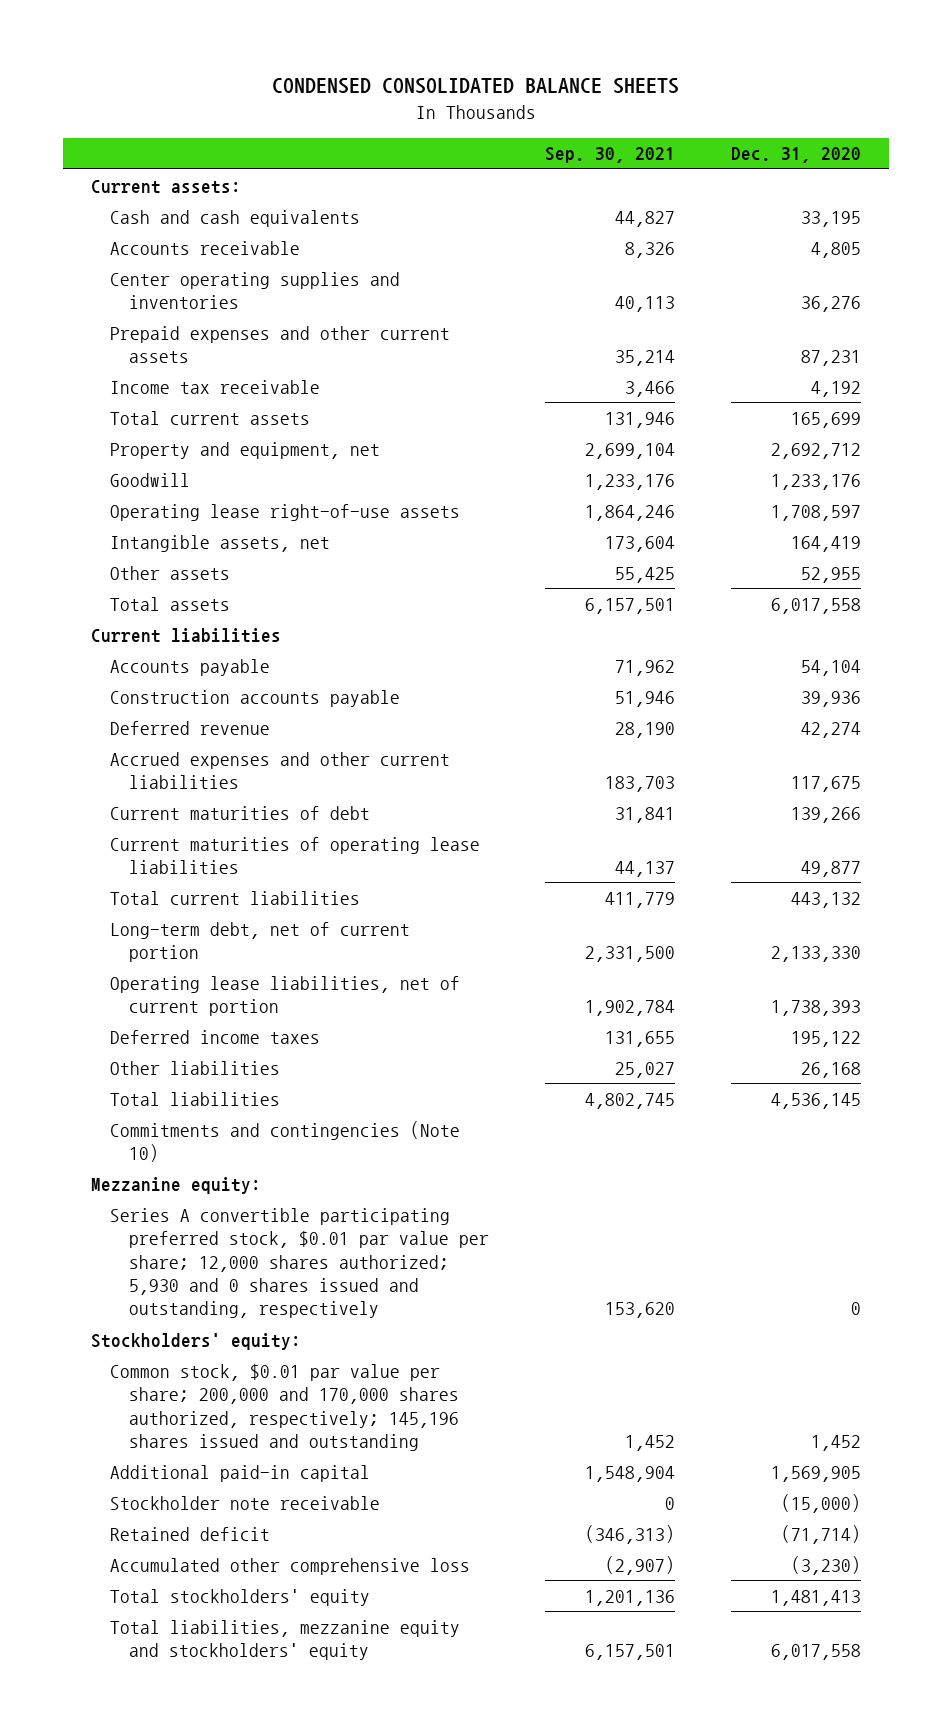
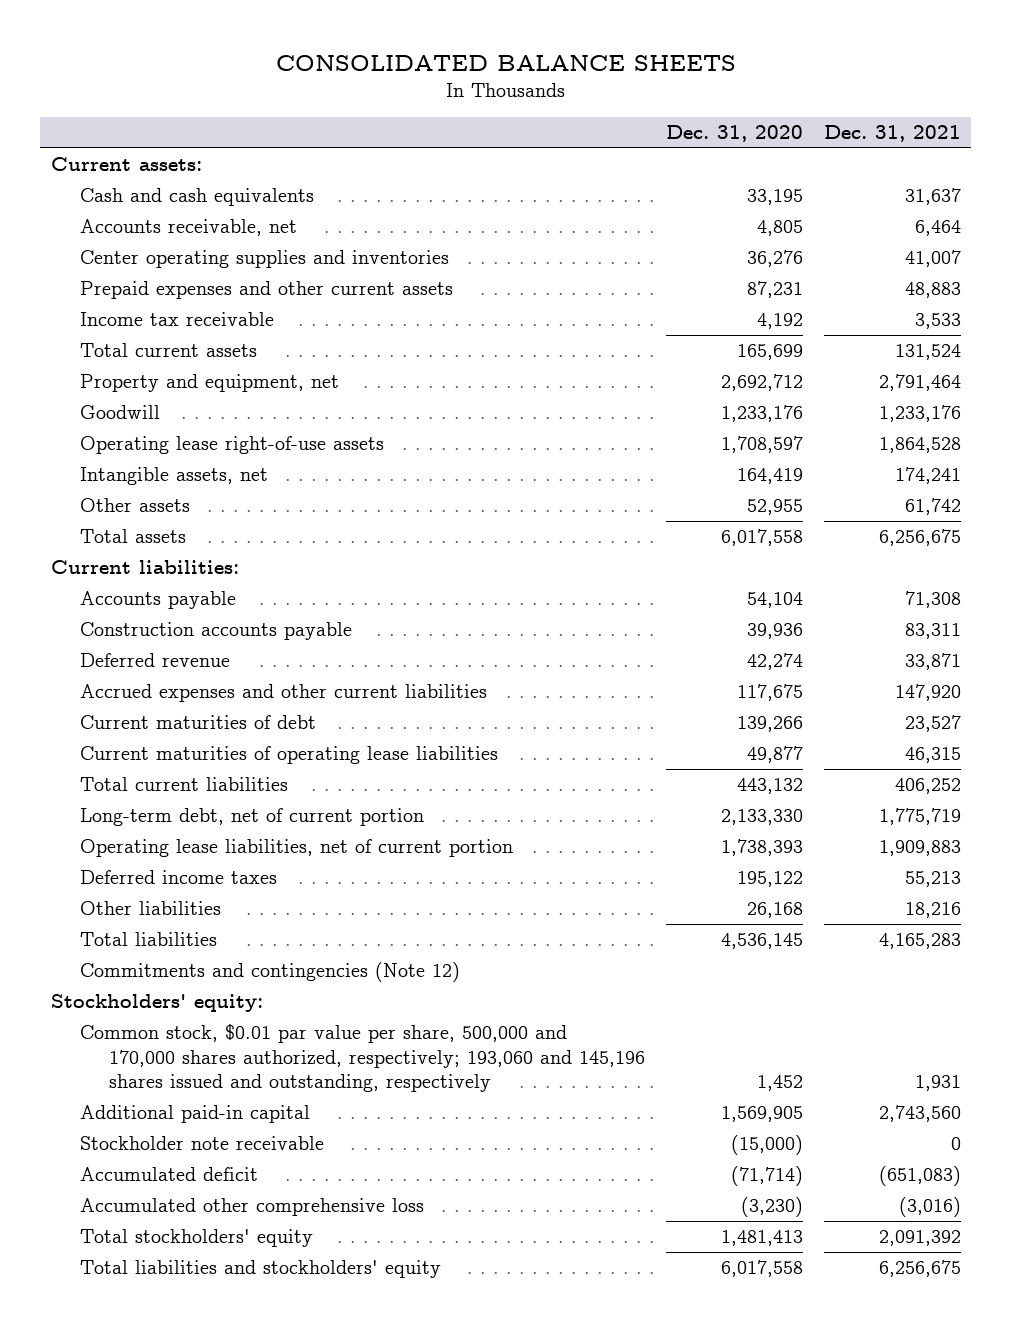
[271,78,679,95] CONDENSED CONSOLIDATED BALANCE SHEETS -> [275,54,736,71] CONSOLIDATED BALANCE SHEETS
[544,147,675,164] Sep. 30, 2021 -> none
none -> [823,125,961,143] Dec. 31, 2021
[109,240,300,255] Accounts receivable -> [79,219,297,237] Accounts receivable, net
[90,627,281,643] Current liabilities -> [50,560,239,575] Current liabilities:
[90,1176,261,1194] Mezzanine equity: -> none
[109,1207,489,1319] Series A convertible participating preferred stock, $0.01 par value per share; 12,000 shares authorized; 5,930 and 0 shares issued and outstanding, respectively -> none
[109,1120,460,1163] Commitments and contingencies (Note 10) -> [79,962,460,983] Commitments and contingencies (Note 12)
[109,1363,459,1451] Common stock, $0.01 par value per share; 200,000 and 170,000 shares authorized, respectively; 145,196 shares issued and outstanding -> [79,1024,645,1092] Common stock, $0.01 par value per share, 500,000 and 170,000 shares authorized, respectively; 193,060 and 145,196 shares issued and outstanding, respectively
[109,1526,270,1541] Retained deficit -> [79,1167,258,1182] Accumulated deficit
[109,1619,460,1661] Total liabilities, mezzanine equity and stockholders' equity -> [79,1260,441,1279] Total liabilities and stockholders' equity

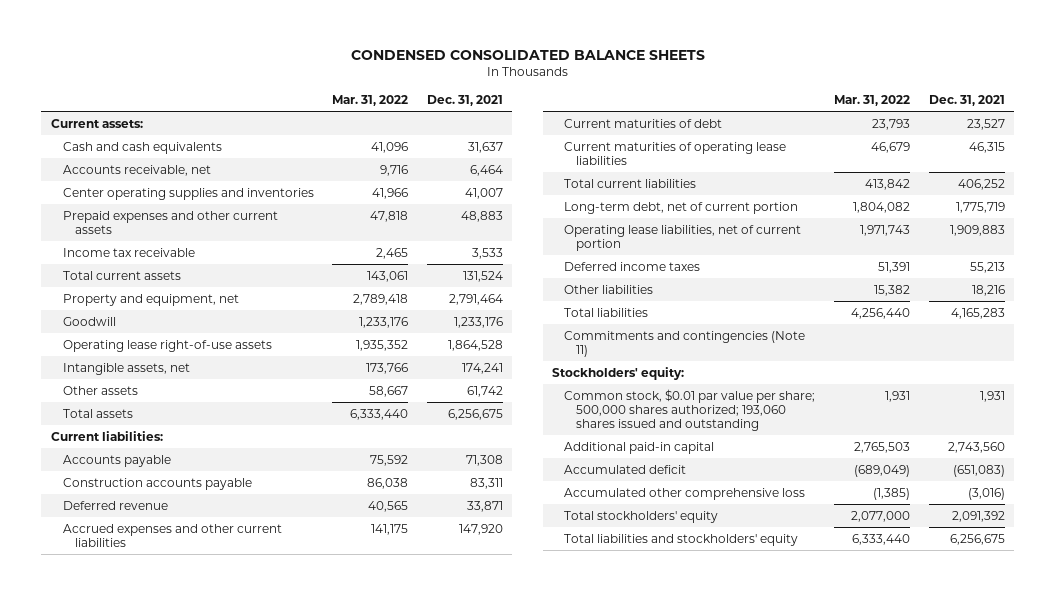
[275,54,736,71] CONSOLIDATED BALANCE SHEETS -> [350,50,705,61] CONDENSED CONSOLIDATED BALANCE SHEETS
[665,125,803,143] Dec. 31, 2020 -> none
none -> [332,95,409,107] Mar. 31, 2022
[79,962,460,983] Commitments and contingencies (Note 12) -> [564,330,806,357] Commitments and contingencies (Note 11)
[79,1024,645,1092] Common stock, $0.01 par value per share, 500,000 and 170,000 shares authorized, respectively; 193,060 and 145,196 shares issued and outstanding, respectively -> [564,388,816,431] Common stock, $0.01 par value per share; 500,000 shares authorized; 193,060 shares issued and outstanding
[79,1136,324,1151] Stockholder note receivable -> none

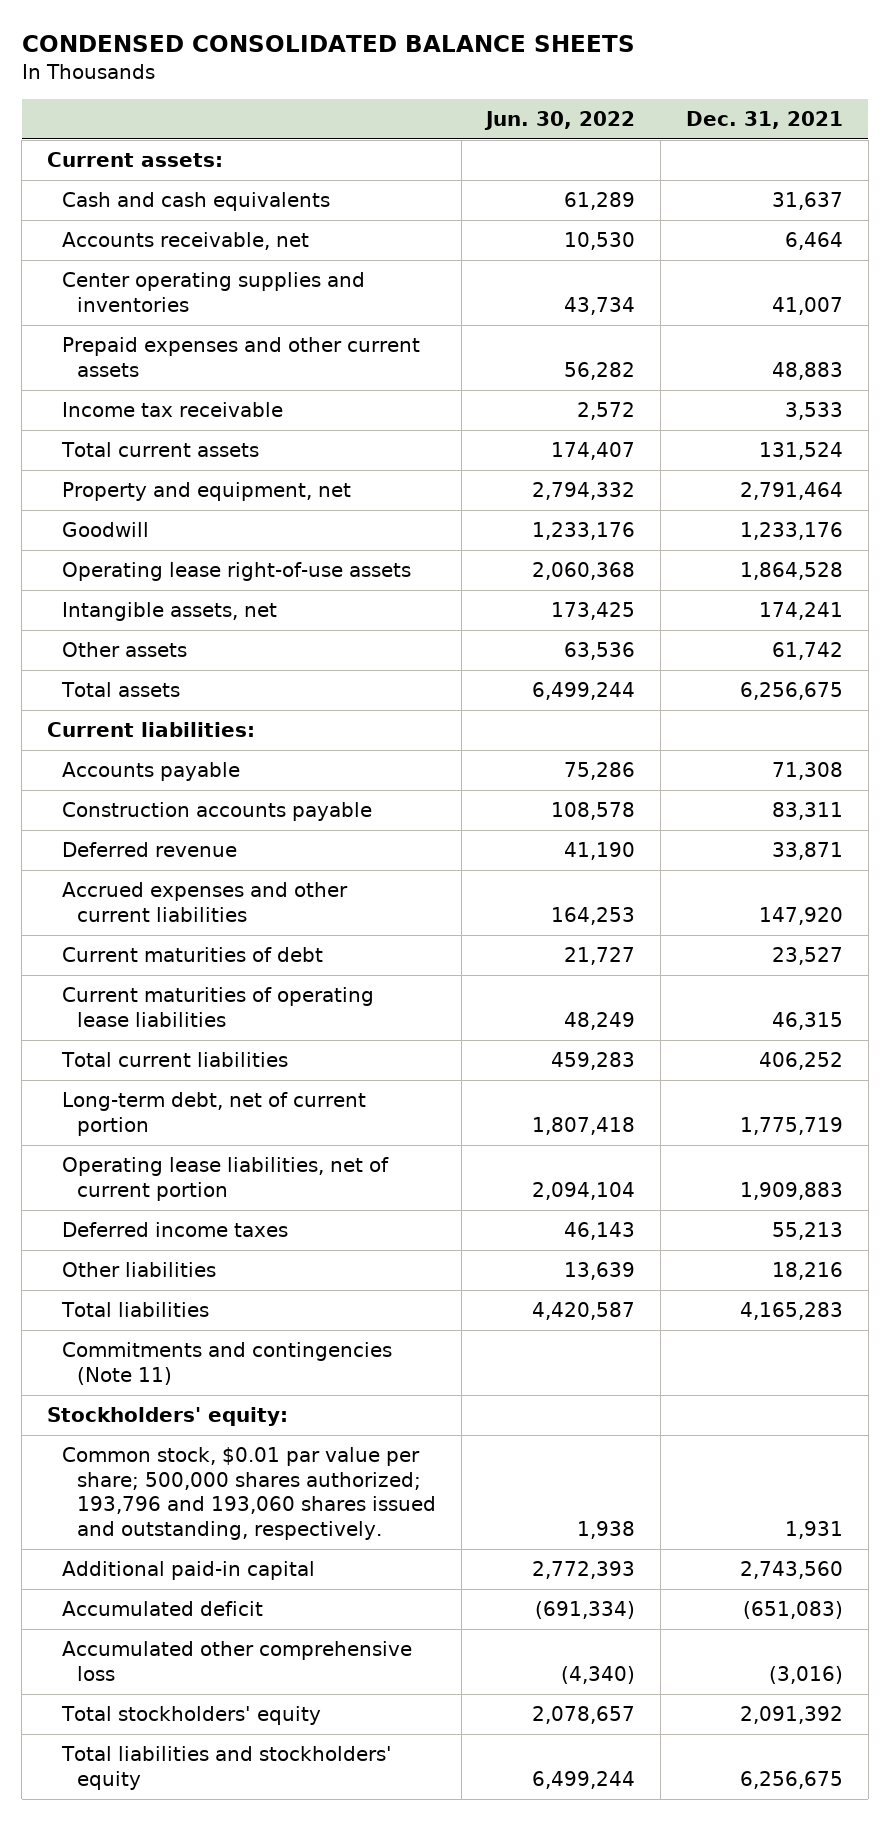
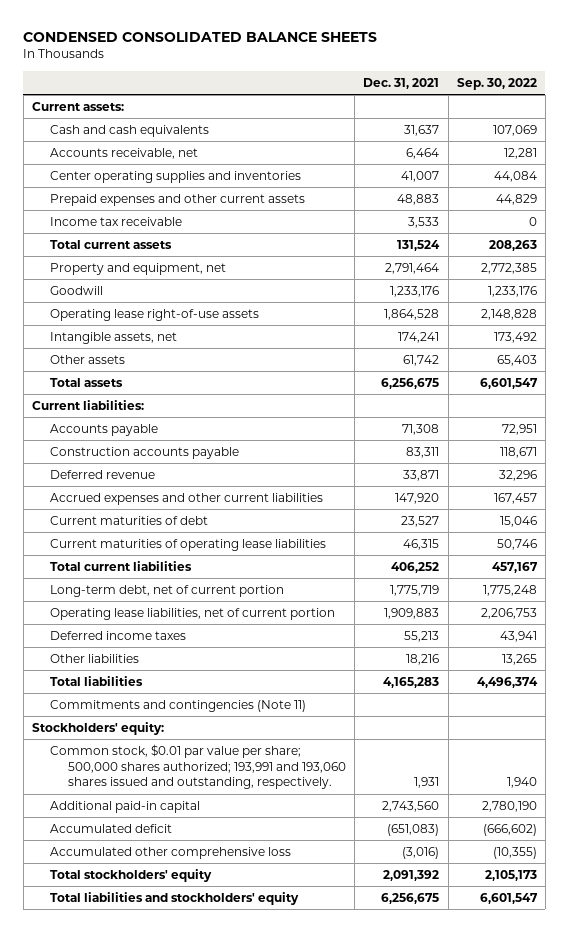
[484,111,636,131] Jun. 30, 2022 -> none
none -> [456,77,537,90] Sep. 30, 2022
[61,1447,436,1540] Common stock, $0.01 par value per share; 500,000 shares authorized; 193,796 and 193,060 shares issued and outstanding, respectively. -> [49,743,346,790] Common stock, $0.01 par value per share; 500,000 shares authorized; 193,991 and 193,060 shares issued and outstanding, respectively.

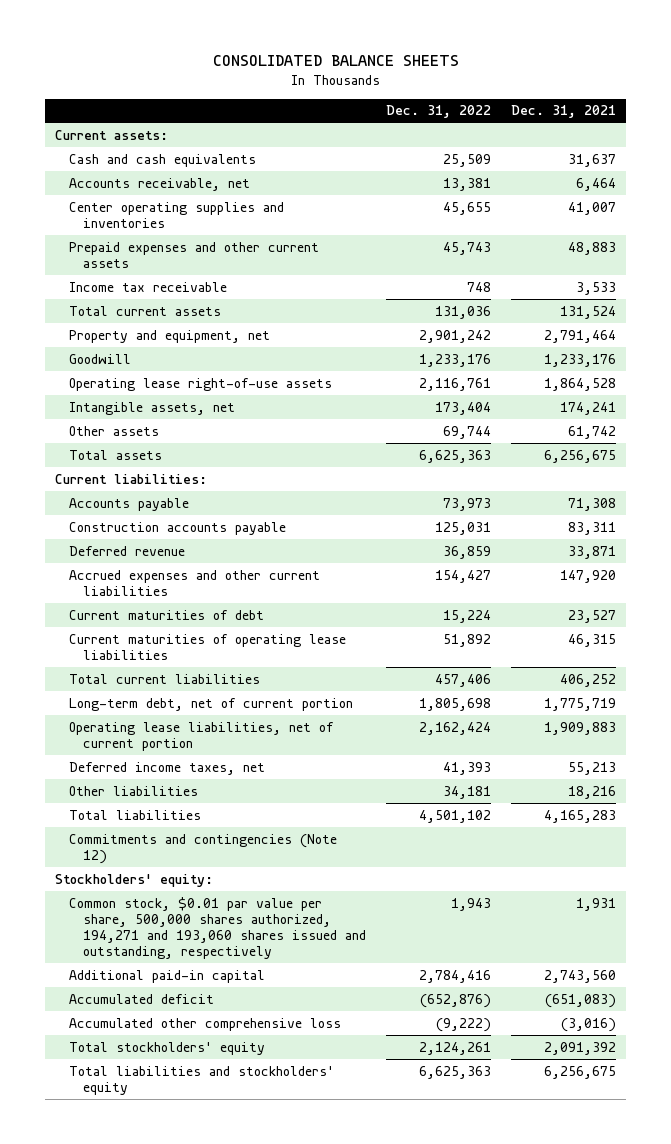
[23,32,378,43] CONDENSED CONSOLIDATED BALANCE SHEETS -> [212,55,459,67] CONSOLIDATED BALANCE SHEETS
[456,77,537,90] Sep. 30, 2022 -> none
none -> [386,105,492,119] Dec. 31, 2022
[49,630,186,640] Deferred income taxes -> [68,761,265,775] Deferred income taxes, net
[49,699,306,712] Commitments and contingencies (Note 11) -> [68,833,337,864] Commitments and contingencies (Note 12)
[49,743,346,790] Common stock, $0.01 par value per share; 500,000 shares authorized; 193,991 and 193,060 shares issued and outstanding, respectively. -> [68,896,366,960] Common stock, $0.01 par value per share, 500,000 shares authorized, 194,271 and 193,060 shares issued and outstanding, respectively

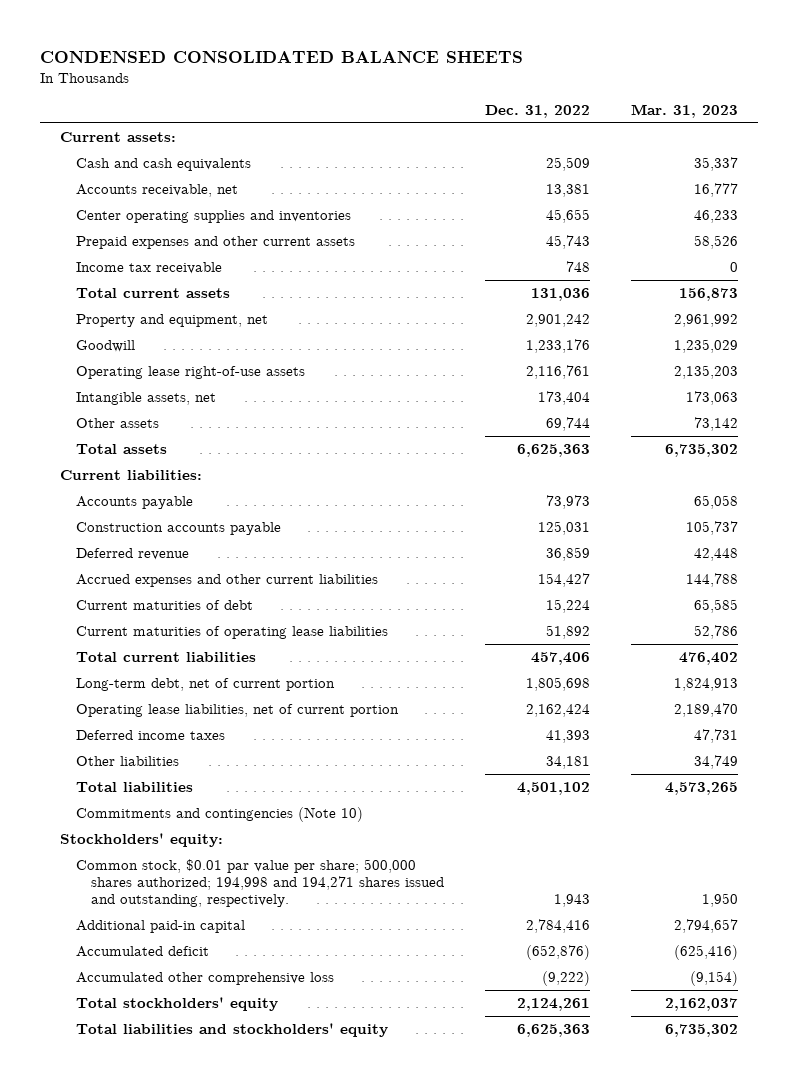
[212,55,459,67] CONSOLIDATED BALANCE SHEETS -> [39,50,523,63] CONDENSED CONSOLIDATED BALANCE SHEETS
[511,105,617,119] Dec. 31, 2021 -> none
none -> [630,104,738,119] Mar. 31, 2023
[68,761,265,775] Deferred income taxes, net -> [75,729,225,740] Deferred income taxes
[68,833,337,864] Commitments and contingencies (Note 12) -> [75,806,363,822] Commitments and contingencies (Note 10)
[68,896,366,960] Common stock, $0.01 par value per share, 500,000 shares authorized, 194,271 and 193,060 shares issued and outstanding, respectively -> [75,858,444,908] Common stock, $0.01 par value per share; 500,000 shares authorized; 194,998 and 194,271 shares issued and outstanding, respectively.

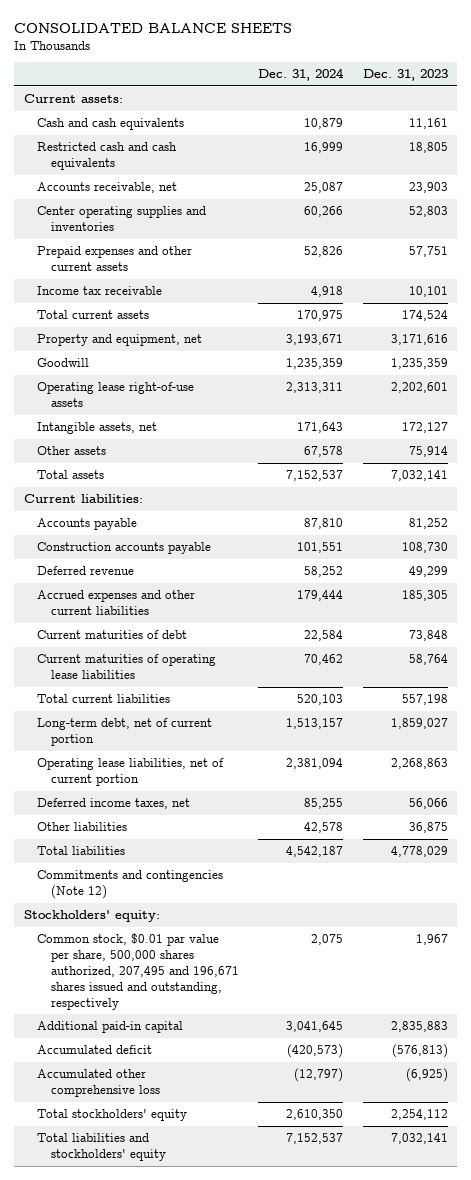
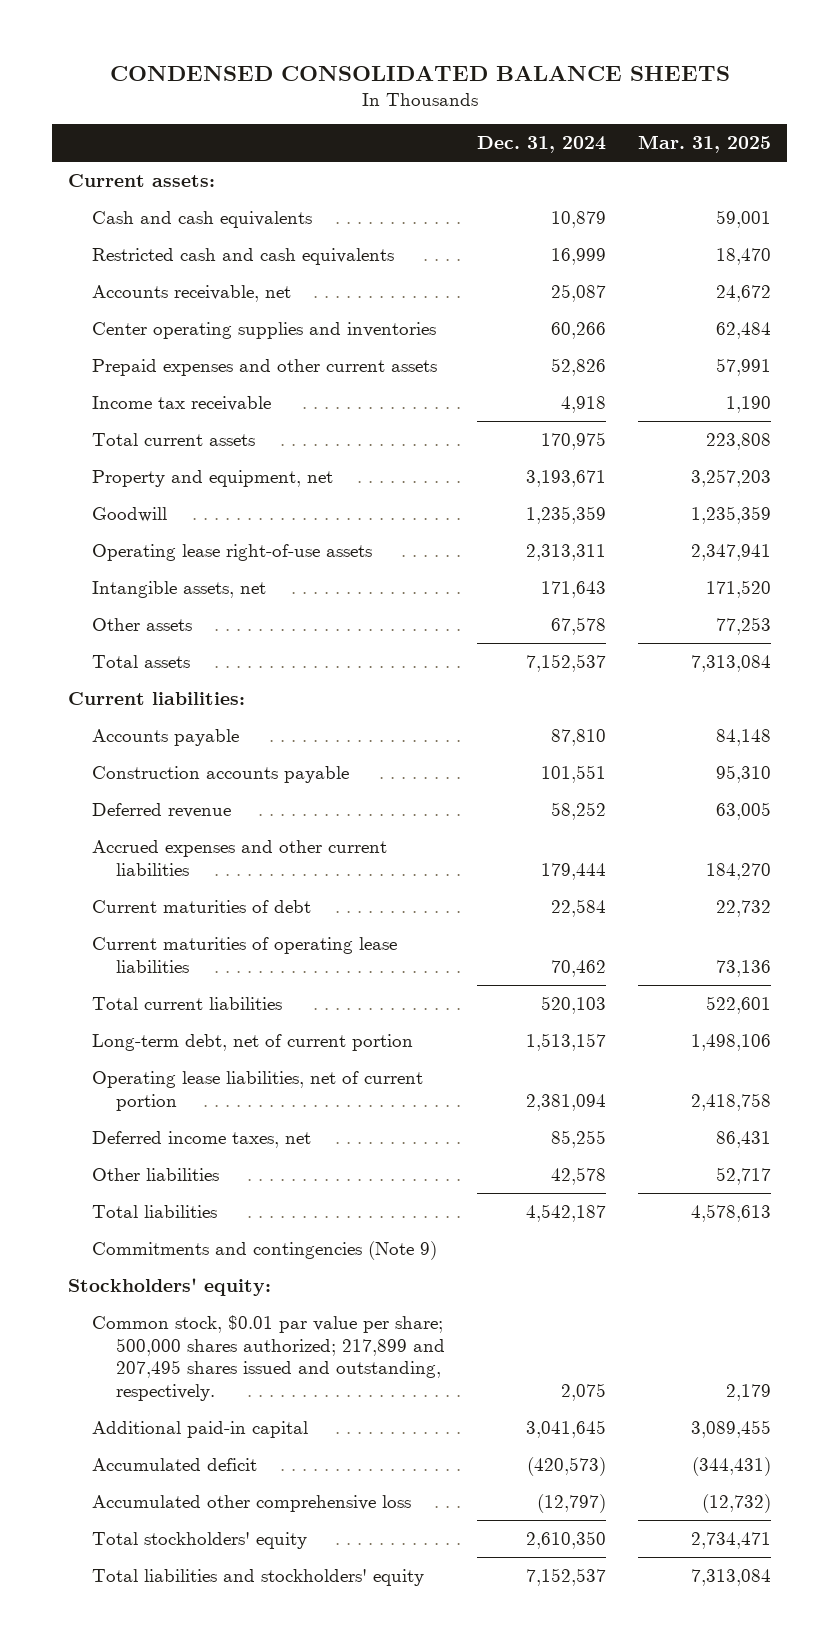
[13,22,292,33] CONSOLIDATED BALANCE SHEETS -> [109,65,730,81] CONDENSED CONSOLIDATED BALANCE SHEETS
[362,69,448,82] Dec. 31, 2023 -> none
none -> [638,135,772,154] Mar. 31, 2025
[37,870,224,900] Commitments and contingencies (Note 12) -> [92,1240,438,1260] Commitments and contingencies (Note 9)
[37,933,239,1010] Common stock, $0.01 par value per share, 500,000 shares authorized, 207,495 and 196,671 shares issued and outstanding, respectively -> [92,1314,446,1402] Common stock, $0.01 par value per share; 500,000 shares authorized; 217,899 and 207,495 shares issued and outstanding, respectively.

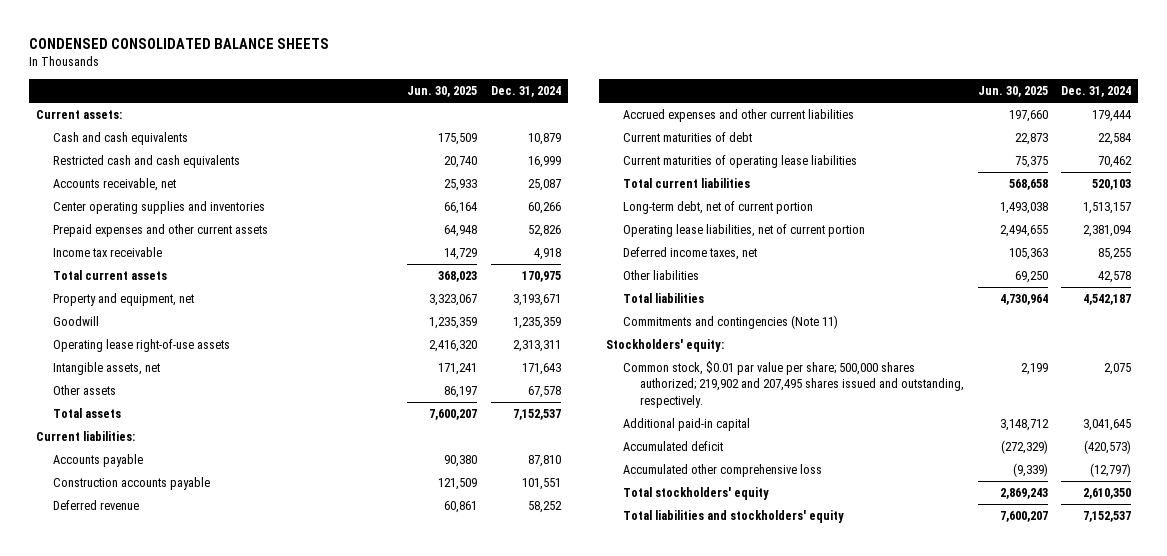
[638,135,772,154] Mar. 31, 2025 -> none
none -> [407,85,478,97] Jun. 30, 2025
[92,1240,438,1260] Commitments and contingencies (Note 9) -> [623,315,839,330] Commitments and contingencies (Note 11)
[92,1314,446,1402] Common stock, $0.01 par value per share; 500,000 shares authorized; 217,899 and 207,495 shares issued and outstanding, respectively. -> [623,361,965,408] Common stock, $0.01 par value per share; 500,000 shares authorized; 219,902 and 207,495 shares issued and outstanding, respectively.

